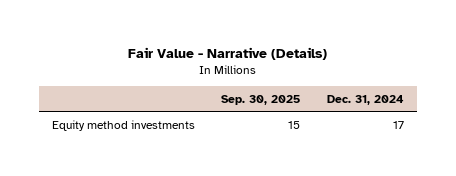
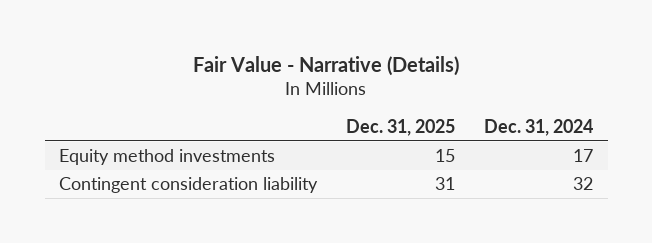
[221,94,301,105] Sep. 30, 2025 -> none
none -> [346,118,456,136] Dec. 31, 2025
none -> [59,177,319,194] Contingent consideration liability

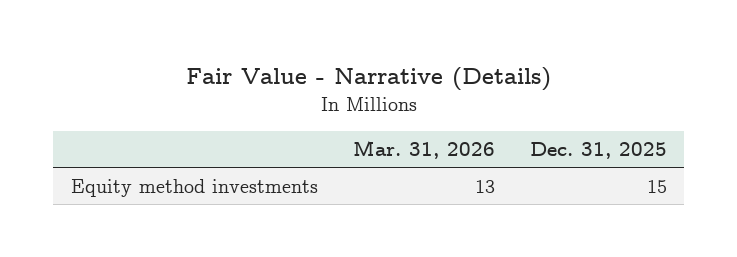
[484,118,594,136] Dec. 31, 2024 -> none
none -> [352,140,495,160] Mar. 31, 2026
[59,177,319,194] Contingent consideration liability -> none

